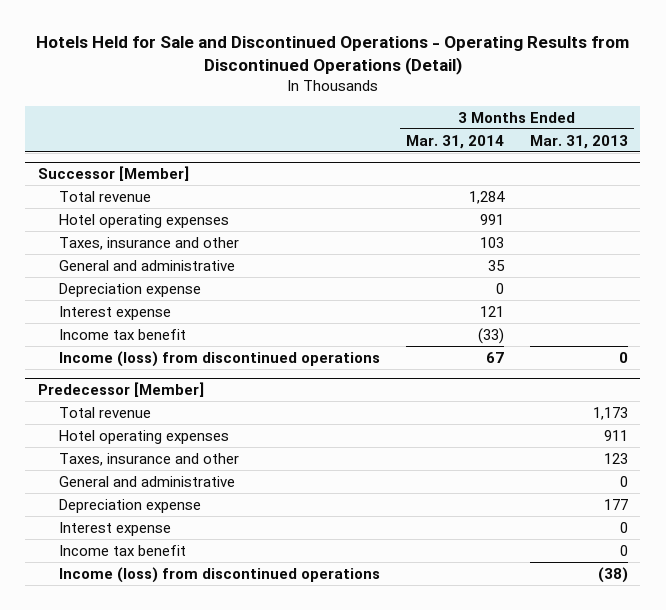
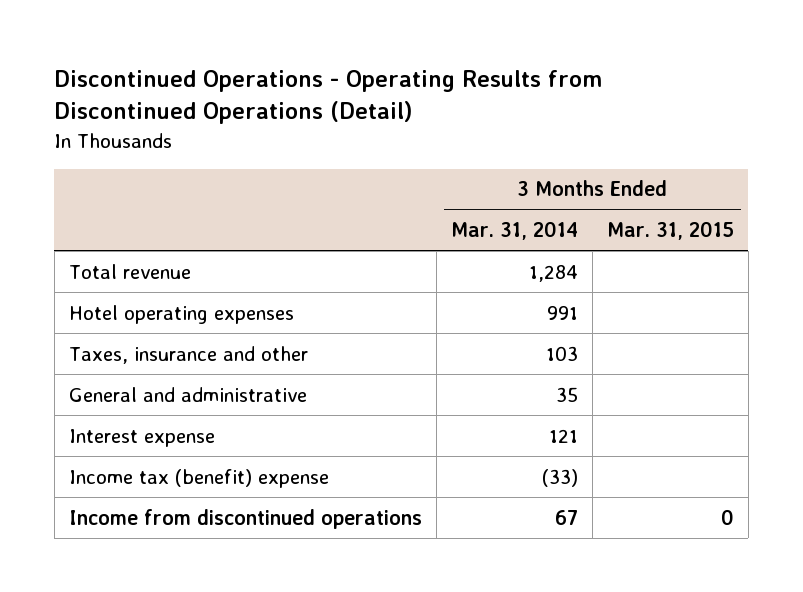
[35,36,629,76] Hotels Held for Sale and Discontinued Operations - Operating Results from Discontinued Operations (Detail) -> [54,69,603,125] Discontinued Operations - Operating Results from Discontinued Operations (Detail)
[529,134,628,149] Mar. 31, 2013 -> none
none -> [606,221,734,241] Mar. 31, 2015
[38,165,190,181] Successor [Member] -> none
[59,282,202,297] Depreciation expense -> none
[38,381,205,397] Predecessor [Member] -> none
[59,406,152,418] Total revenue -> none
[59,429,230,444] Hotel operating expenses -> none
[59,452,240,466] Taxes, insurance and other -> none
[59,475,236,487] General and administrative -> none
[59,498,202,513] Depreciation expense -> none
[59,521,172,536] Interest expense -> none
[59,544,187,556] Income tax benefit -> none
[59,566,381,583] Income (loss) from discontinued operations -> none
[59,328,187,340] Income tax benefit -> [68,468,329,488] Income tax (benefit) expense
[59,350,381,367] Income (loss) from discontinued operations -> [68,508,422,529] Income from discontinued operations

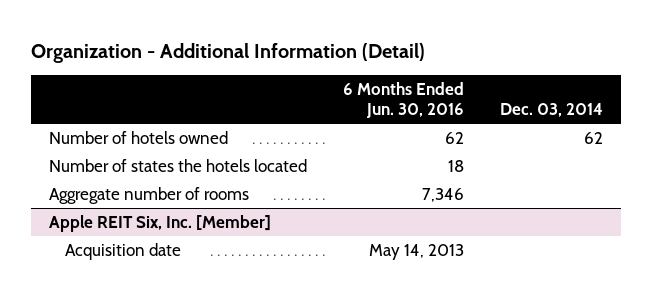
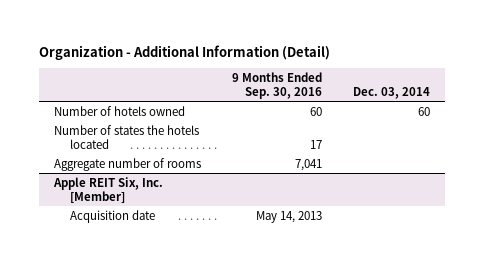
[342,82,464,119] 6 Months Ended Jun. 30, 2016 -> none
none -> [232,71,323,99] 9 Months Ended Sep. 30, 2016
[583,132,603,145] 62 -> [417,106,430,116] 60

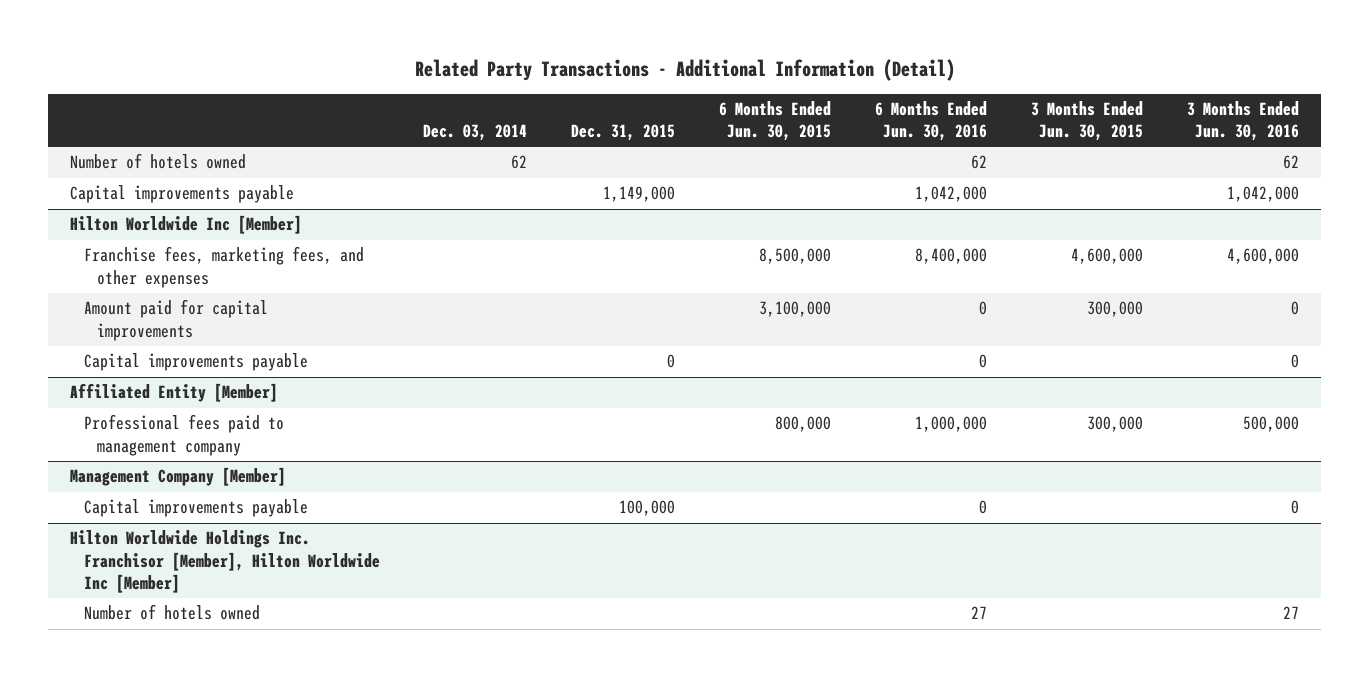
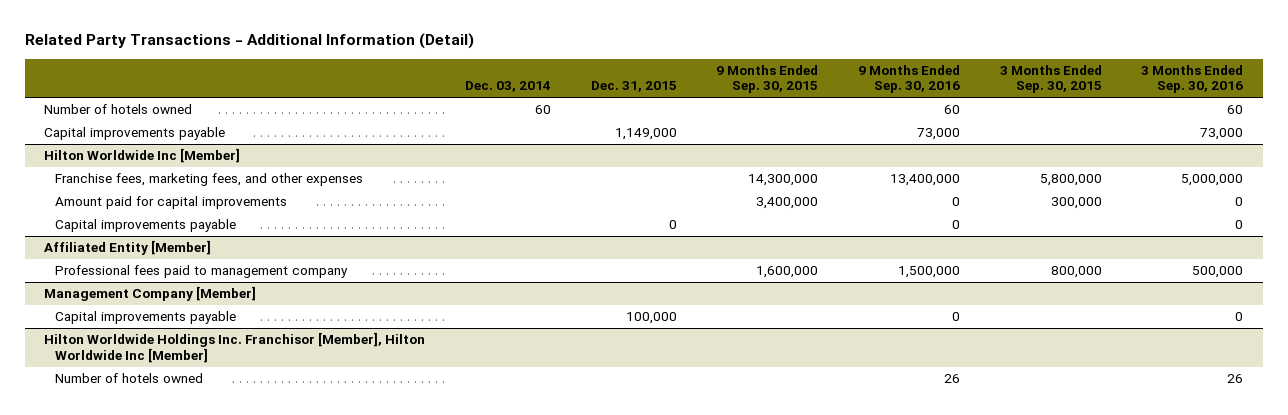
[719,100,832,142] 6 Months Ended Jun. 30, 2015 -> none
[875,100,988,142] 6 Months Ended Jun. 30, 2016 -> none
[1030,100,1143,142] 3 Months Ended Jun. 30, 2015 -> none
[1186,100,1299,142] 3 Months Ended Jun. 30, 2016 -> none
none -> [716,64,819,94] 9 Months Ended Sep. 30, 2015
none -> [858,64,961,94] 9 Months Ended Sep. 30, 2016
none -> [999,64,1102,94] 3 Months Ended Sep. 30, 2015
none -> [1141,64,1244,94] 3 Months Ended Sep. 30, 2016
[511,155,528,170] 62 -> [535,105,552,115] 60

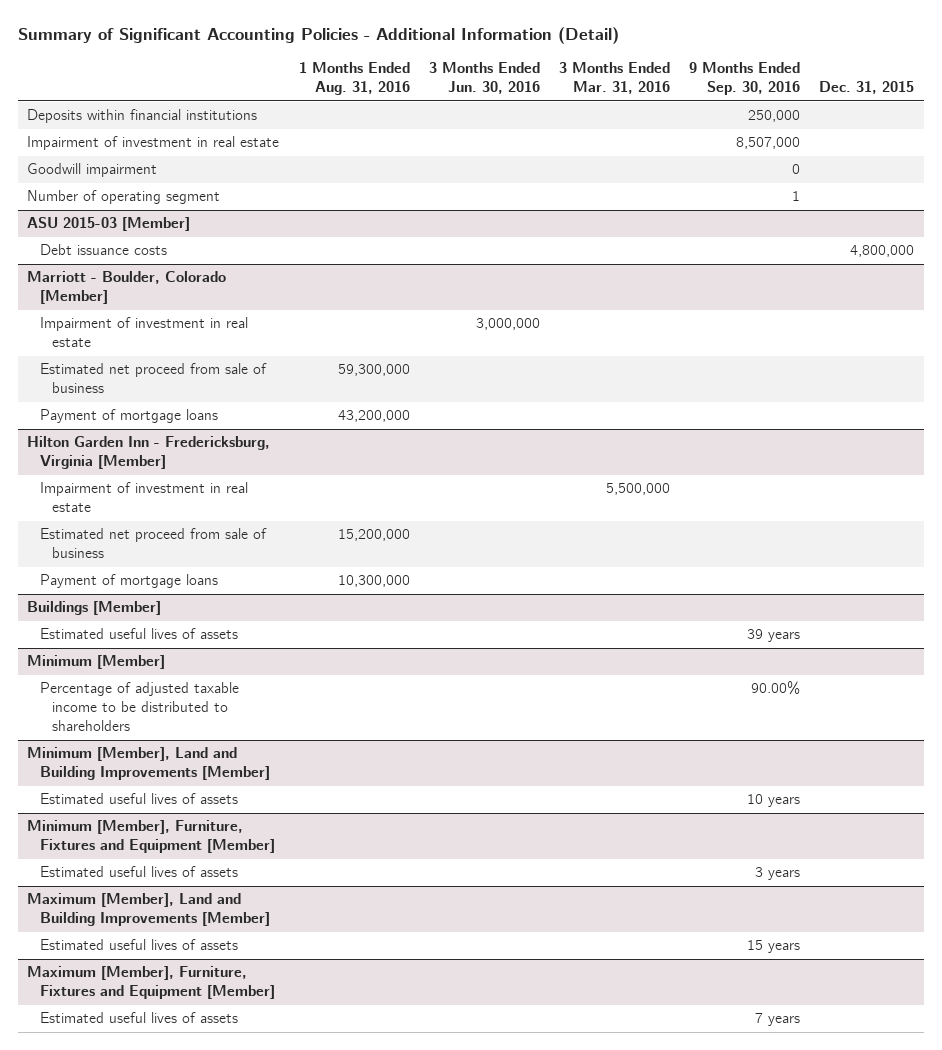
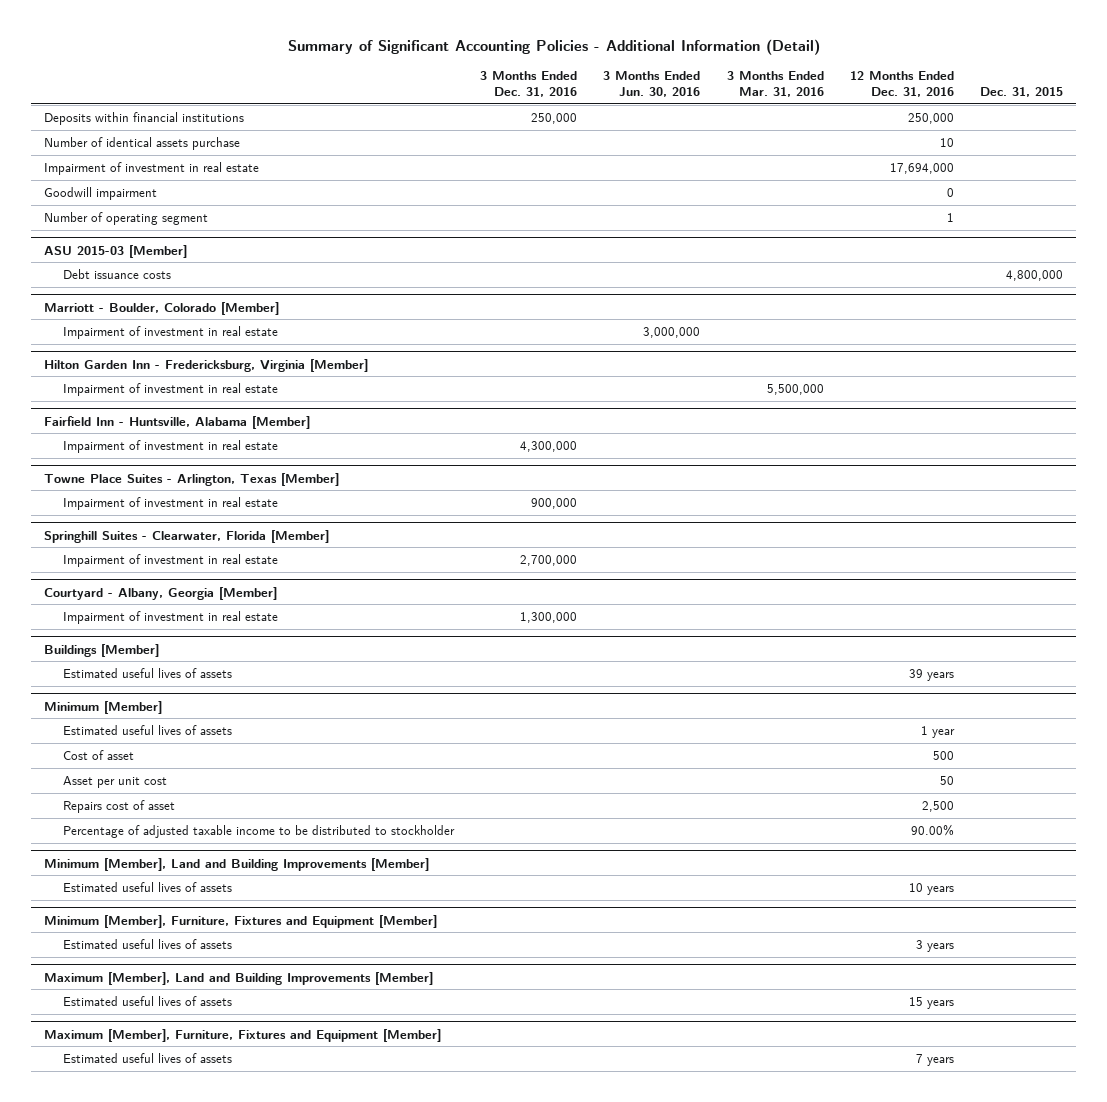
[298,62,410,96] 1 Months Ended Aug. 31, 2016 -> none
[689,62,801,96] 9 Months Ended Sep. 30, 2016 -> none
none -> [480,71,578,97] 3 Months Ended Dec. 31, 2016
none -> [849,71,954,97] 12 Months Ended Dec. 31, 2016
none -> [43,136,240,150] Number of identical assets purchase
[39,363,267,394] Estimated net proceed from sale of business -> none
[39,409,218,424] Payment of mortgage loans -> none
[39,528,267,559] Estimated net proceed from sale of business -> none
[39,574,218,589] Payment of mortgage loans -> none
none -> [43,415,310,429] Fairfield Inn - Huntsville, Alabama [Member]
none -> [62,439,278,453] Impairment of investment in real estate
none -> [43,472,339,486] Towne Place Suites - Arlington, Texas [Member]
none -> [62,496,278,510] Impairment of investment in real estate
none -> [43,529,329,543] Springhill Suites - Clearwater, Florida [Member]
none -> [62,553,278,567] Impairment of investment in real estate
none -> [43,586,277,600] Courtyard - Albany, Georgia [Member]
none -> [62,610,278,624] Impairment of investment in real estate
none -> [62,724,232,735] Estimated useful lives of assets
none -> [62,749,134,760] Cost of asset
none -> [62,775,167,788] Asset per unit cost
none -> [62,799,175,813] Repairs cost of asset
[39,682,239,732] Percentage of adjusted taxable income to be distributed to shareholders -> [62,824,455,838] Percentage of adjusted taxable income to be distributed to stockholder

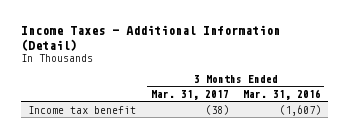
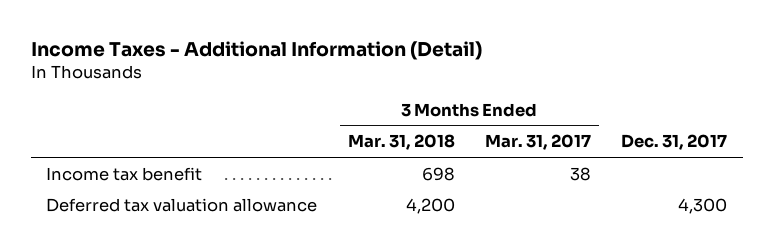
[242,89,321,101] Mar. 31, 2016 -> none
none -> [347,134,455,151] Mar. 31, 2018
none -> [621,134,728,151] Dec. 31, 2017
[204,104,229,115] (38) -> [570,166,592,181] 38
none -> [46,197,318,212] Deferred tax valuation allowance

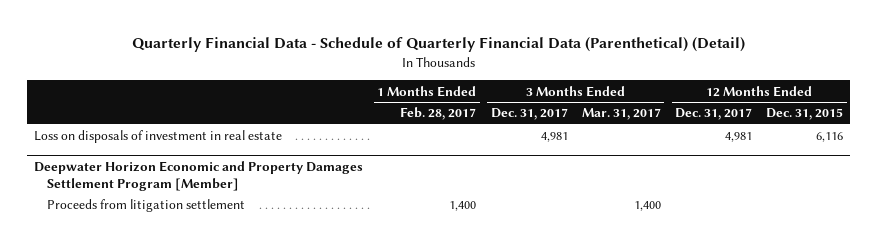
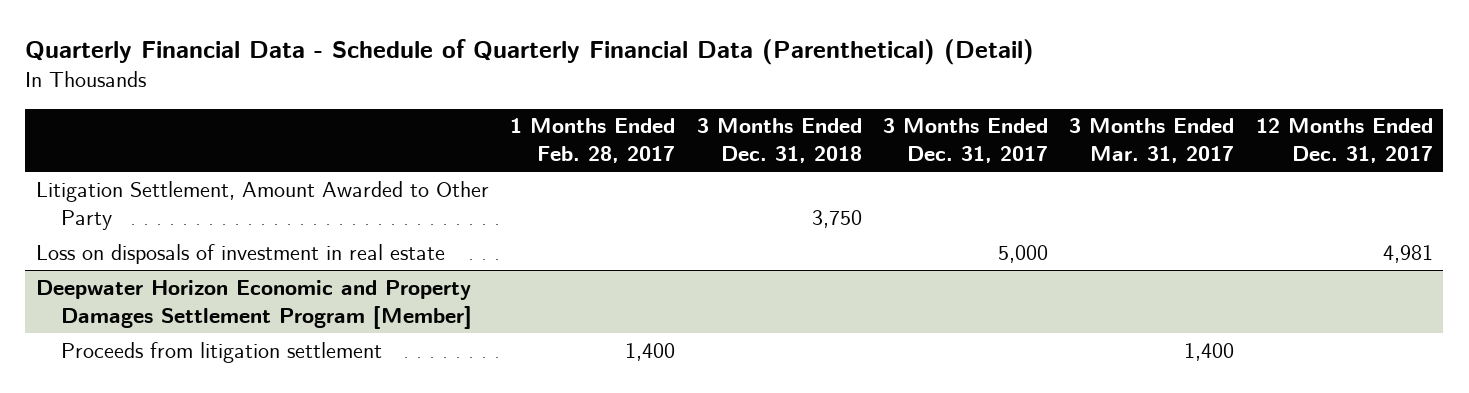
[766,108,844,121] Dec. 31, 2015 -> none
none -> [696,118,862,164] 3 Months Ended Dec. 31, 2018
none -> [35,180,489,230] Litigation Settlement, Amount Awarded to Other Party
[540,132,568,143] 4,981 -> [997,244,1048,263] 5,000

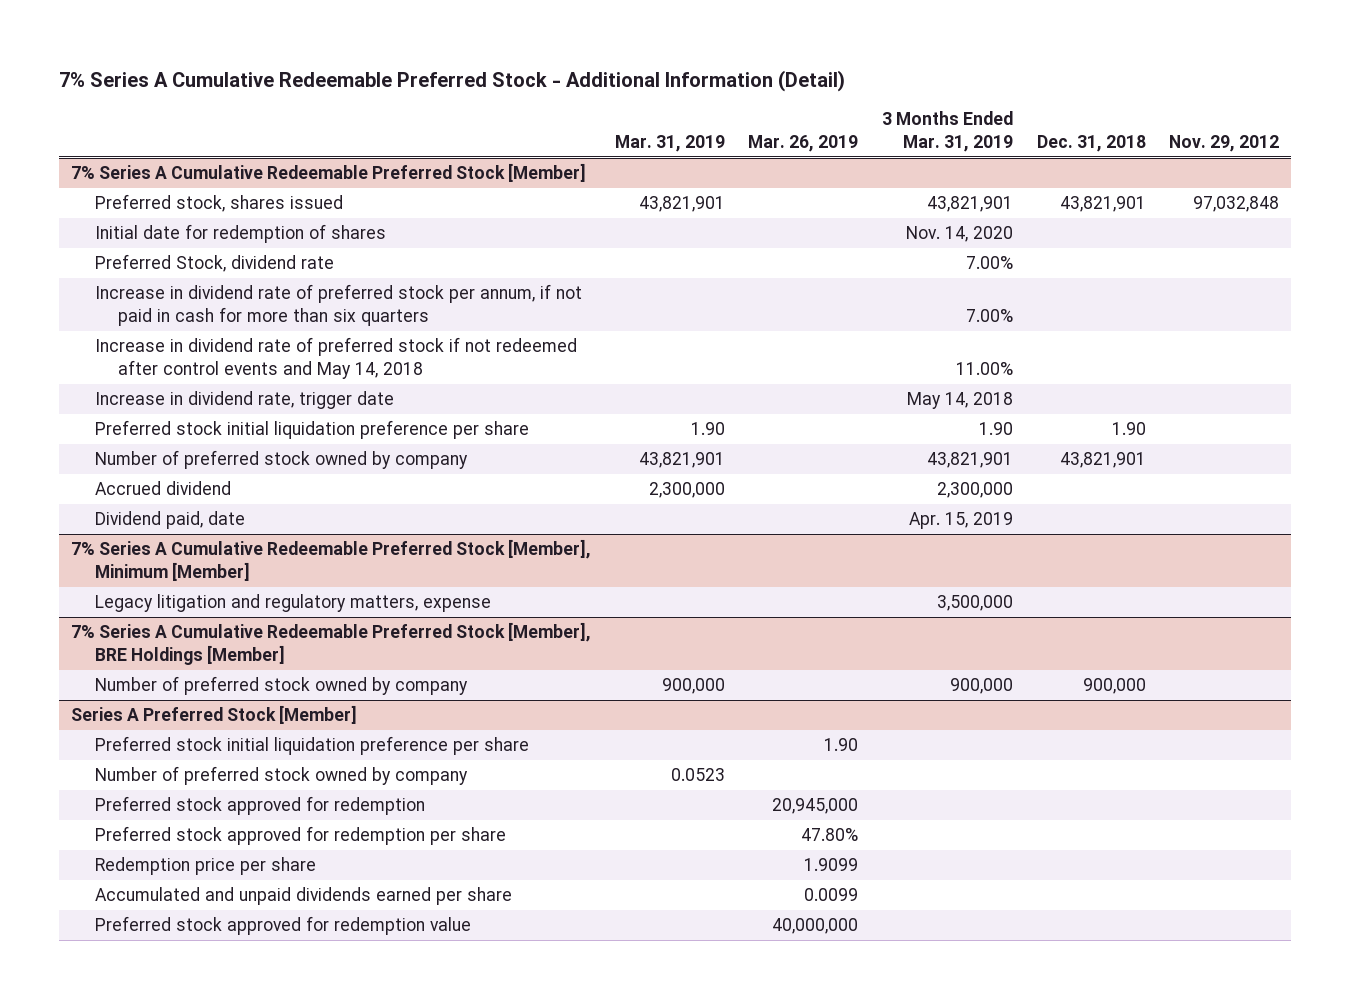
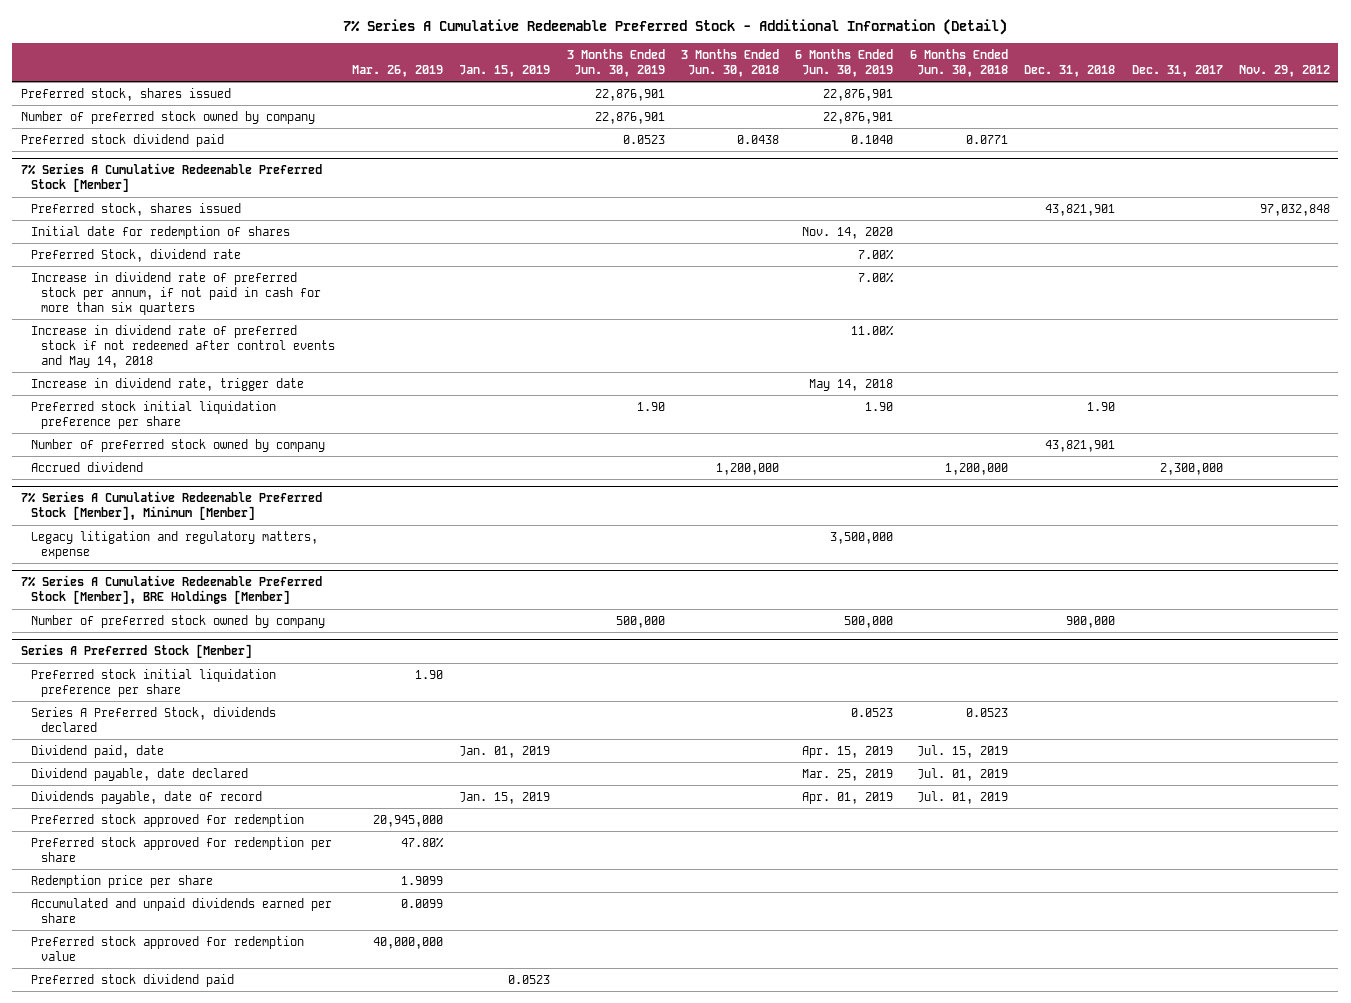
[614,134,725,152] Mar. 31, 2019 -> none
[881,111,1013,152] 3 Months Ended Mar. 31, 2019 -> none
none -> [459,64,551,77] Jan. 15, 2019
none -> [566,48,665,77] 3 Months Ended Jun. 30, 2019
none -> [680,48,779,77] 3 Months Ended Jun. 30, 2018
none -> [795,48,894,77] 6 Months Ended Jun. 30, 2019
none -> [909,48,1008,77] 6 Months Ended Jun. 30, 2018
none -> [1131,64,1223,77] Dec. 31, 2017
none -> [20,87,231,101] Preferred stock, shares issued
none -> [20,110,315,124] Number of preferred stock owned by company
none -> [20,133,224,147] Preferred stock dividend paid
[94,511,245,530] Dividend paid, date -> none
[94,766,468,786] Number of preferred stock owned by company -> [30,706,276,732] Series A Preferred Stock, dividends declared
none -> [30,744,164,758] Dividend paid, date
none -> [30,767,248,781] Dividend payable, date declared
none -> [30,790,262,804] Dividends payable, date of record
none -> [30,973,234,987] Preferred stock dividend paid

